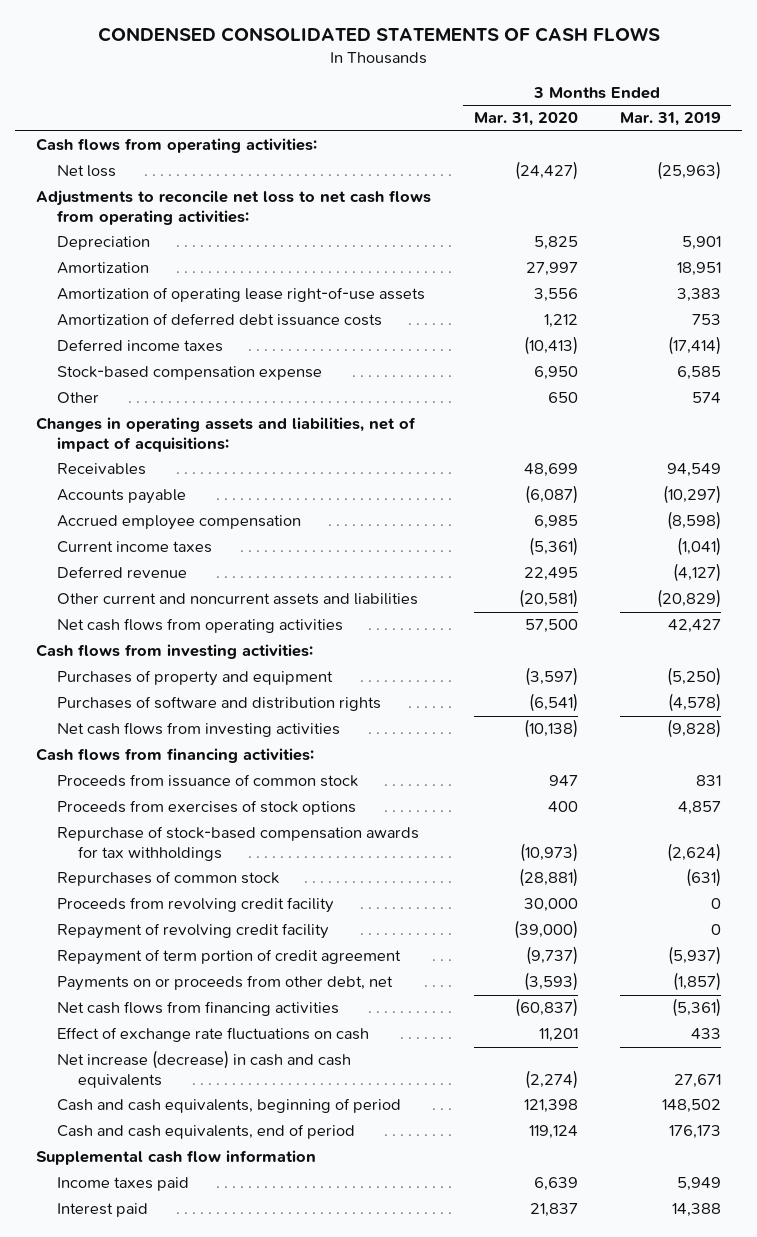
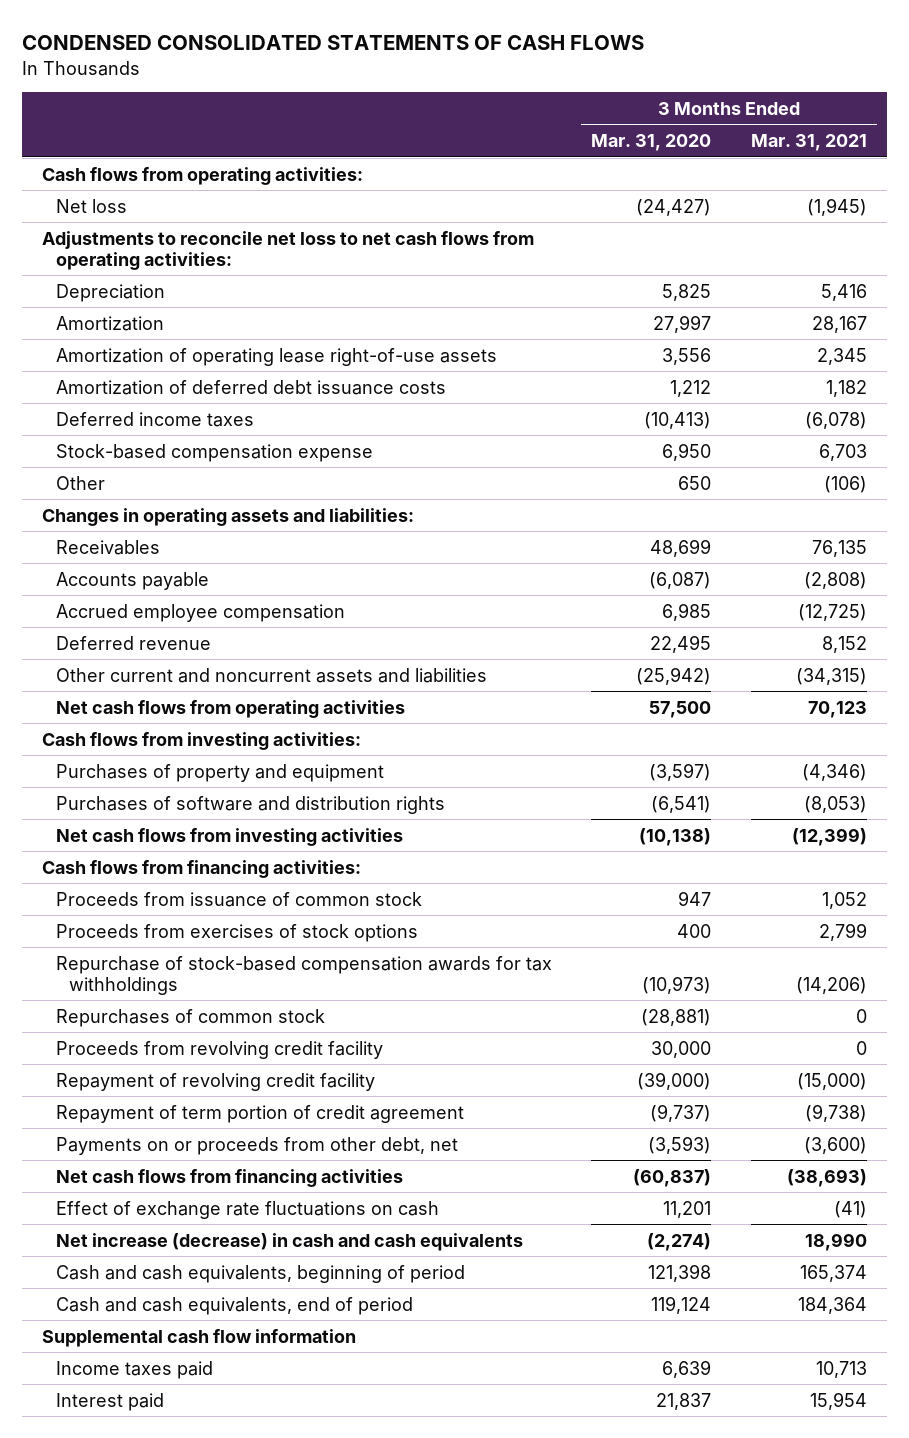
[619,112,721,127] Mar. 31, 2019 -> none
none -> [750,134,867,152] Mar. 31, 2021
[36,417,417,453] Changes in operating assets and liabilities, net of impact of acquisitions: -> [42,507,415,526] Changes in operating assets and liabilities:
[57,541,213,554] Current income taxes -> none
[518,589,578,609] (20,581) -> [636,666,712,685] (25,942)

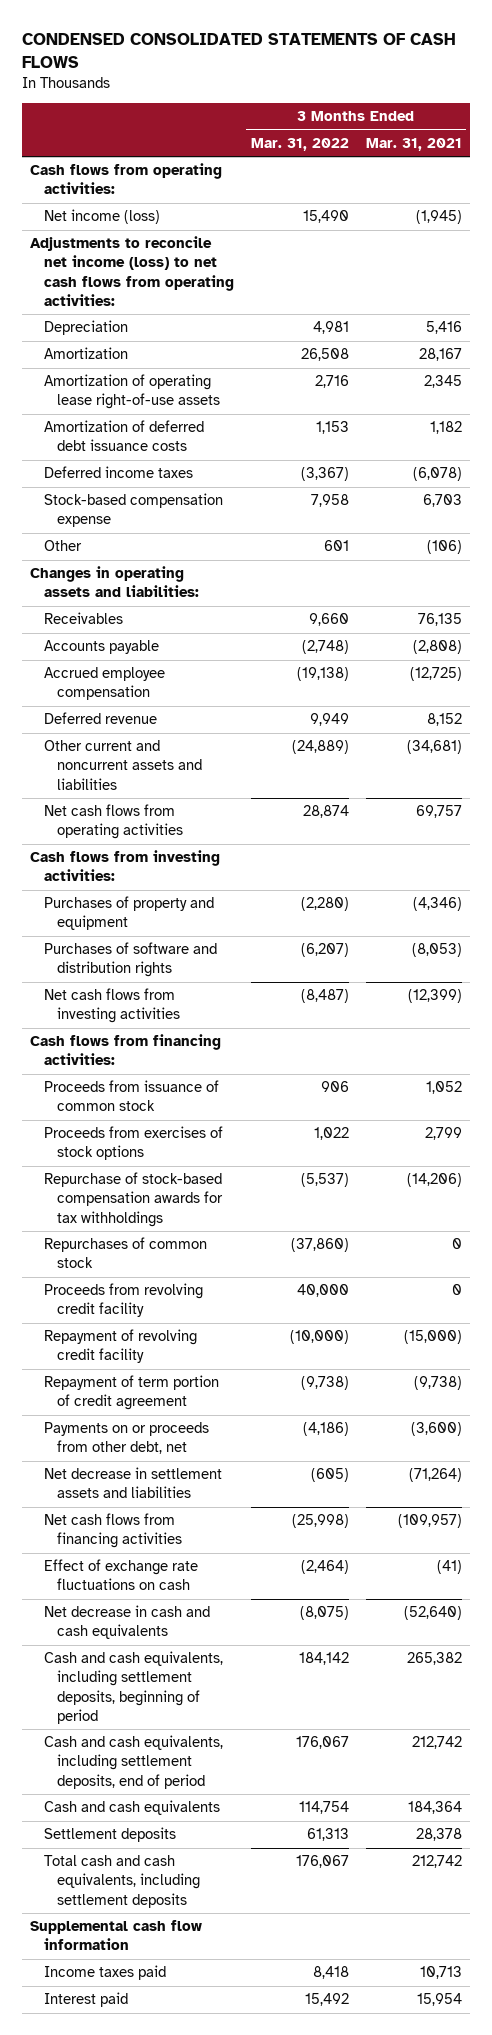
[591,134,712,152] Mar. 31, 2020 -> none
none -> [250,137,349,151] Mar. 31, 2022
[55,198,127,213] Net loss -> [43,209,160,225] Net income (loss)
[42,230,535,270] Adjustments to reconcile net loss to net cash flows from operating activities: -> [30,236,234,306] Adjustments to reconcile net income (loss) to net cash flows from operating activities:
[795,667,867,685] (34,315) -> [406,740,462,755] (34,681)
[807,700,867,718] 70,123 -> [415,805,462,819] 69,757
none -> [43,1467,222,1499] Net decrease in settlement assets and liabilities
[786,1168,867,1187] (38,693) -> [397,1514,462,1529] (109,957)
[55,1232,523,1251] Net increase (decrease) in cash and cash equivalents -> [43,1605,210,1640] Net decrease in cash and cash equivalents
[804,1232,867,1251] 18,990 -> [403,1606,462,1621] (52,640)
[55,1264,465,1283] Cash and cash equivalents, beginning of period -> [43,1651,223,1724] Cash and cash equivalents, including settlement deposits, beginning of period
[799,1264,867,1282] 165,374 -> [406,1652,462,1666] 265,382
[55,1296,413,1315] Cash and cash equivalents, end of period -> [43,1735,223,1789] Cash and cash equivalents, including settlement deposits, end of period
[797,1296,867,1314] 184,364 -> [411,1736,462,1750] 212,742
none -> [43,1800,220,1816] Cash and cash equivalents
none -> [43,1827,176,1843] Settlement deposits
none -> [43,1855,201,1908] Total cash and cash equivalents, including settlement deposits

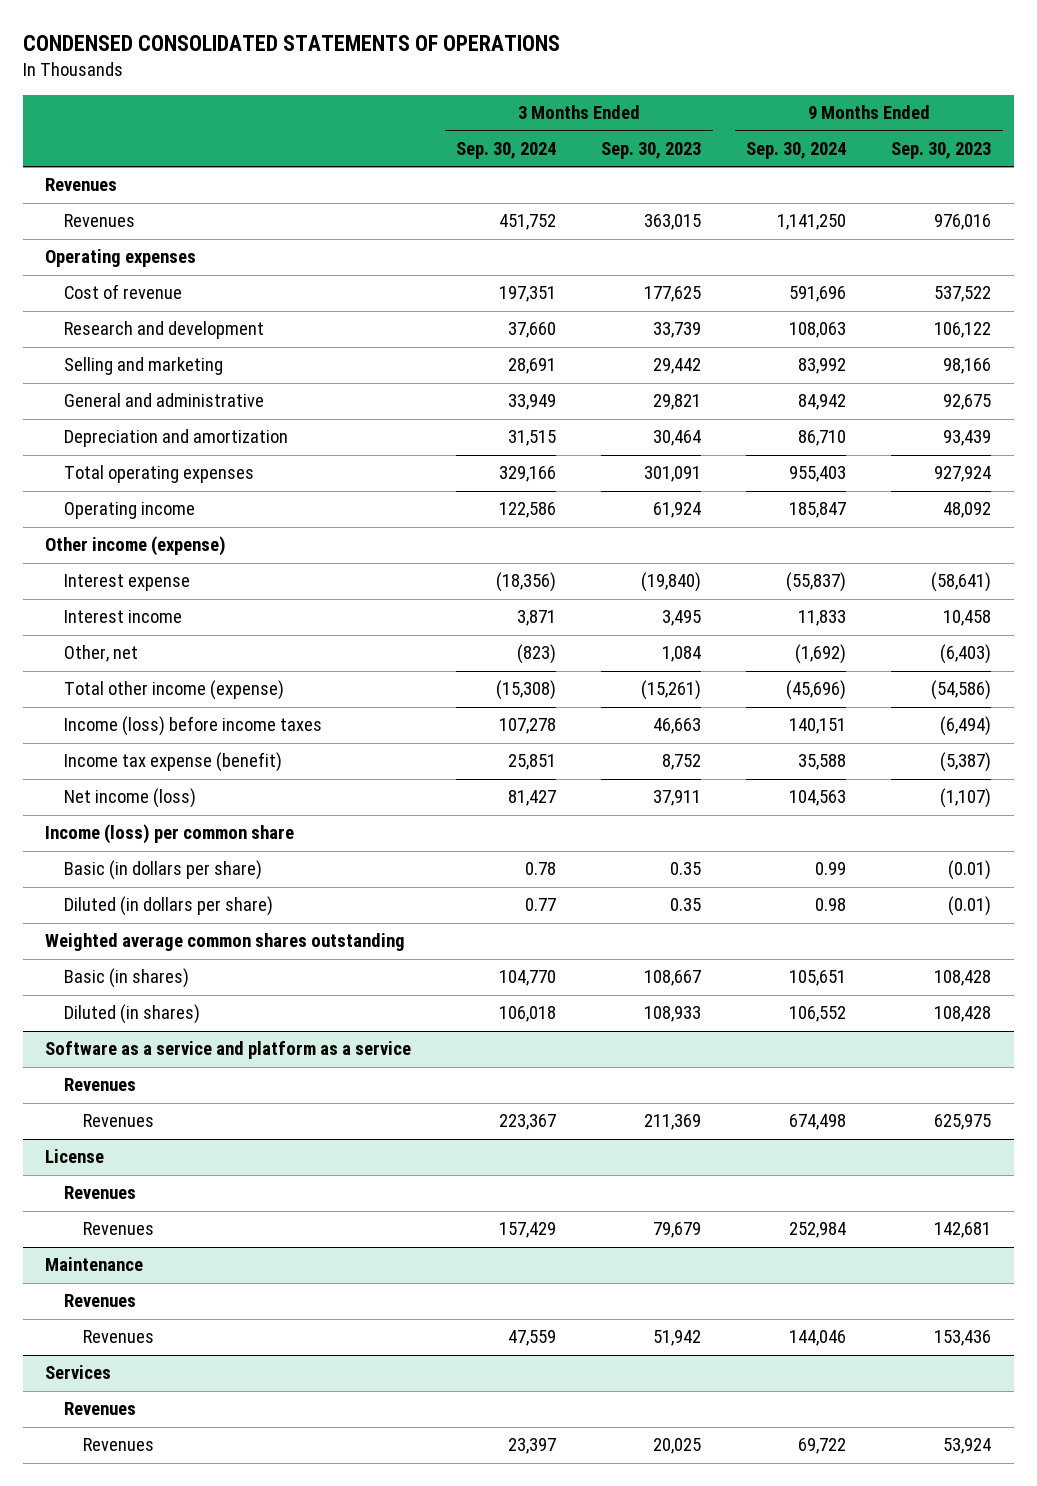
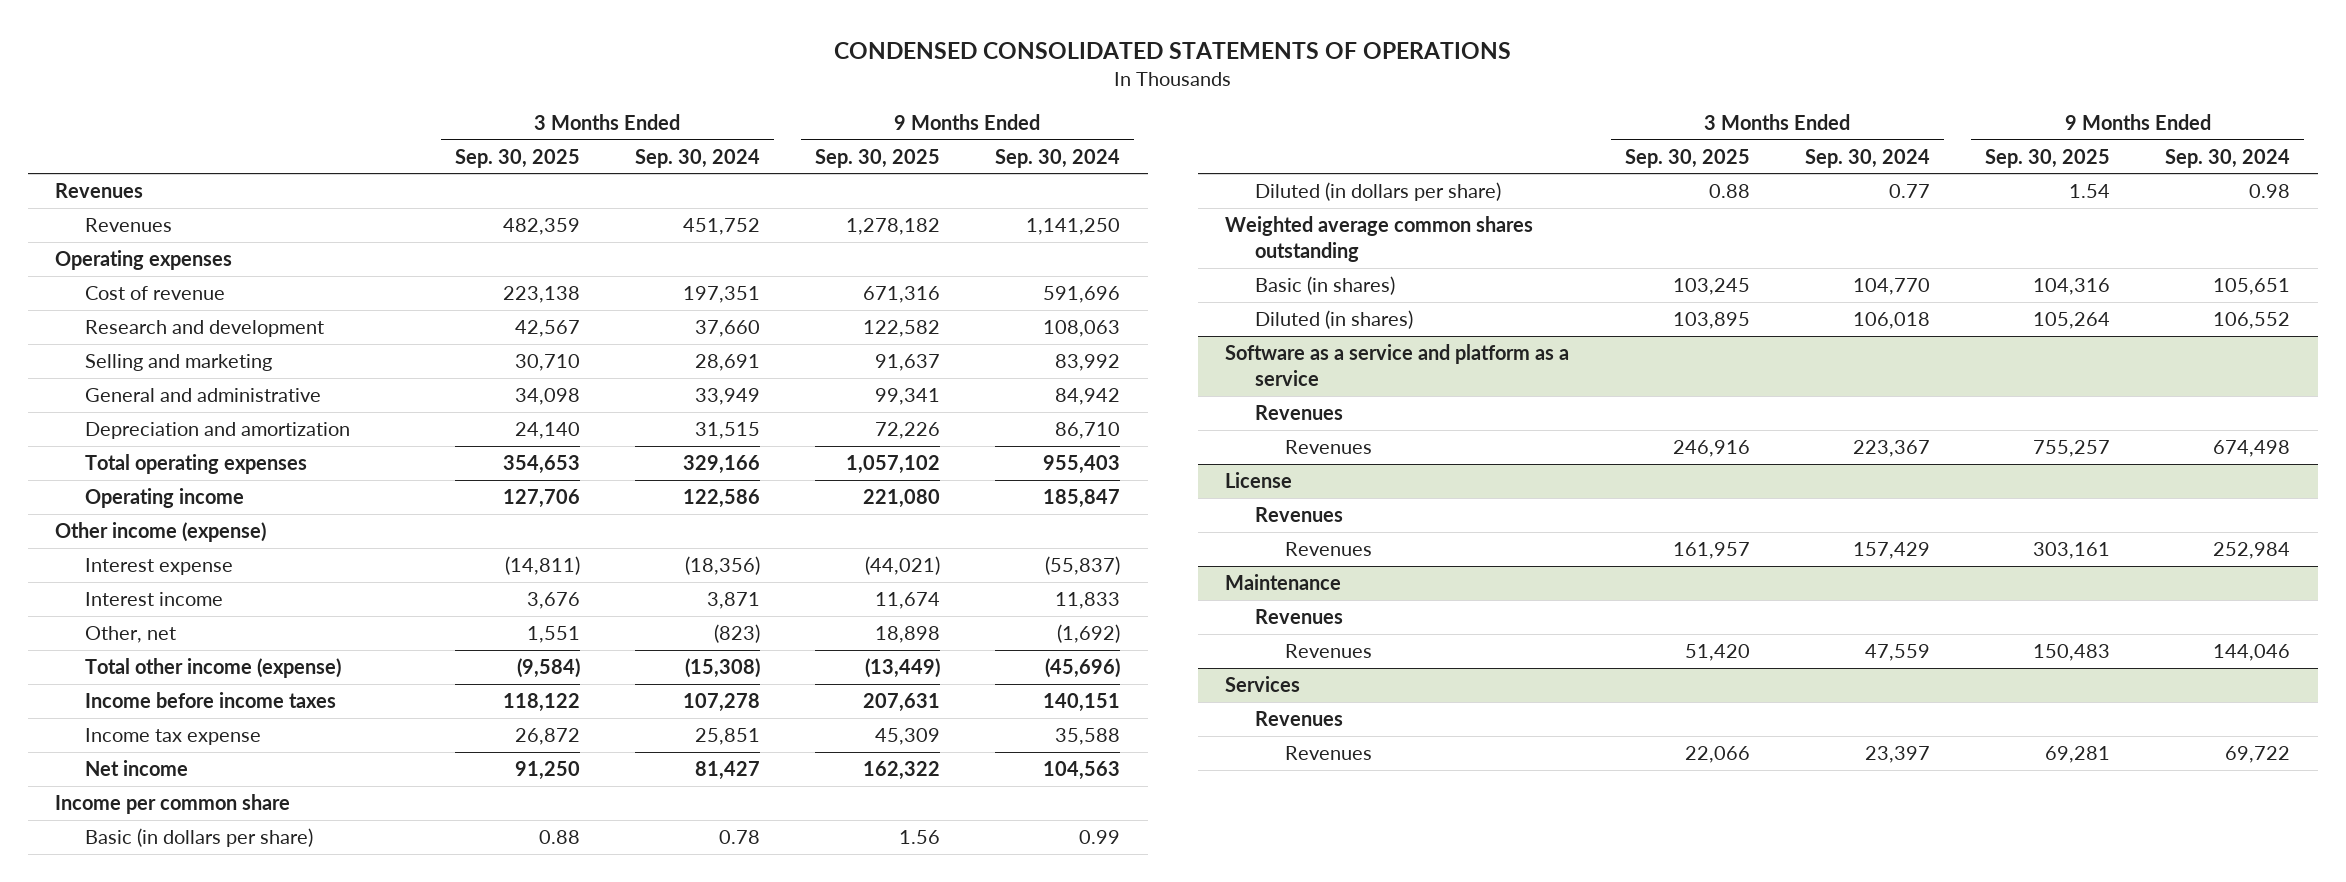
[601,141,702,159] Sep. 30, 2023 -> none
[891,141,992,159] Sep. 30, 2023 -> none
none -> [454,148,580,168] Sep. 30, 2025
none -> [814,148,940,168] Sep. 30, 2025
[64,716,323,737] Income (loss) before income taxes -> [84,692,336,709] Income before income taxes
[64,752,283,773] Income tax expense (benefit) -> [84,728,261,746] Income tax expense
[64,788,197,809] Net income (loss) -> [84,760,188,777] Net income
[45,824,295,845] Income (loss) per common share -> [55,794,291,815] Income per common share

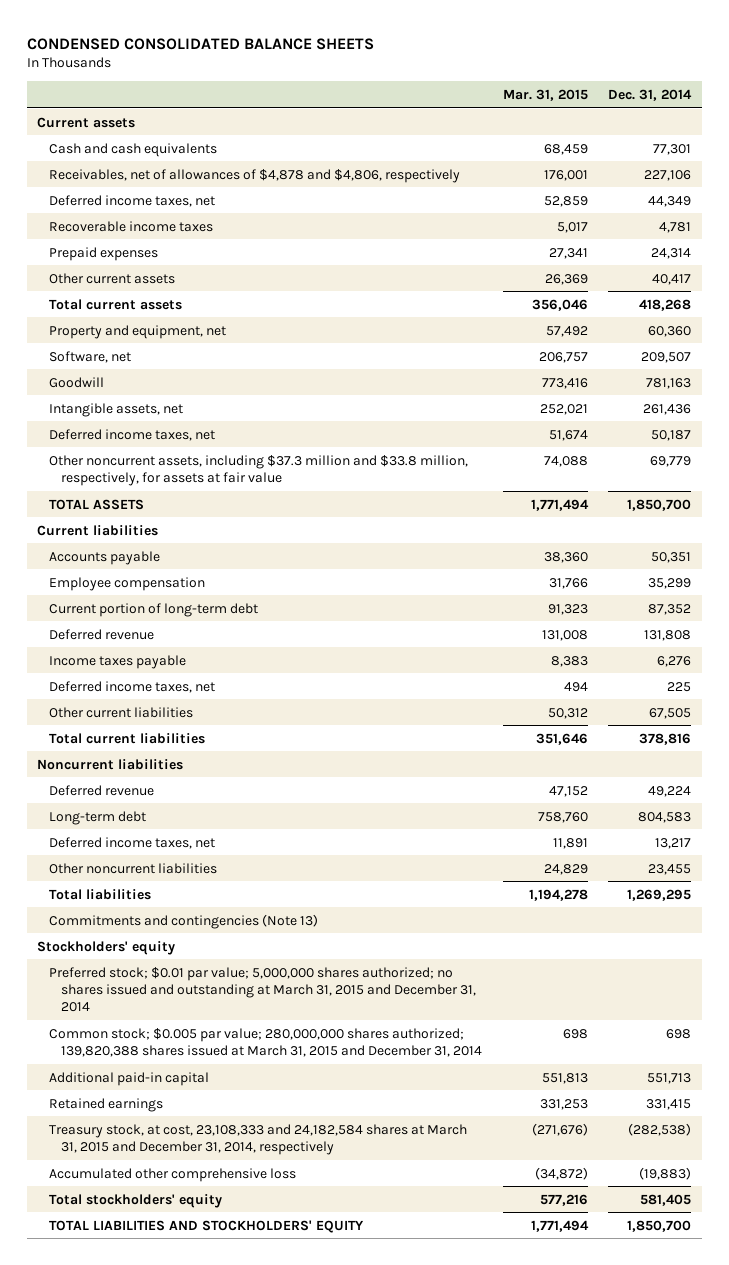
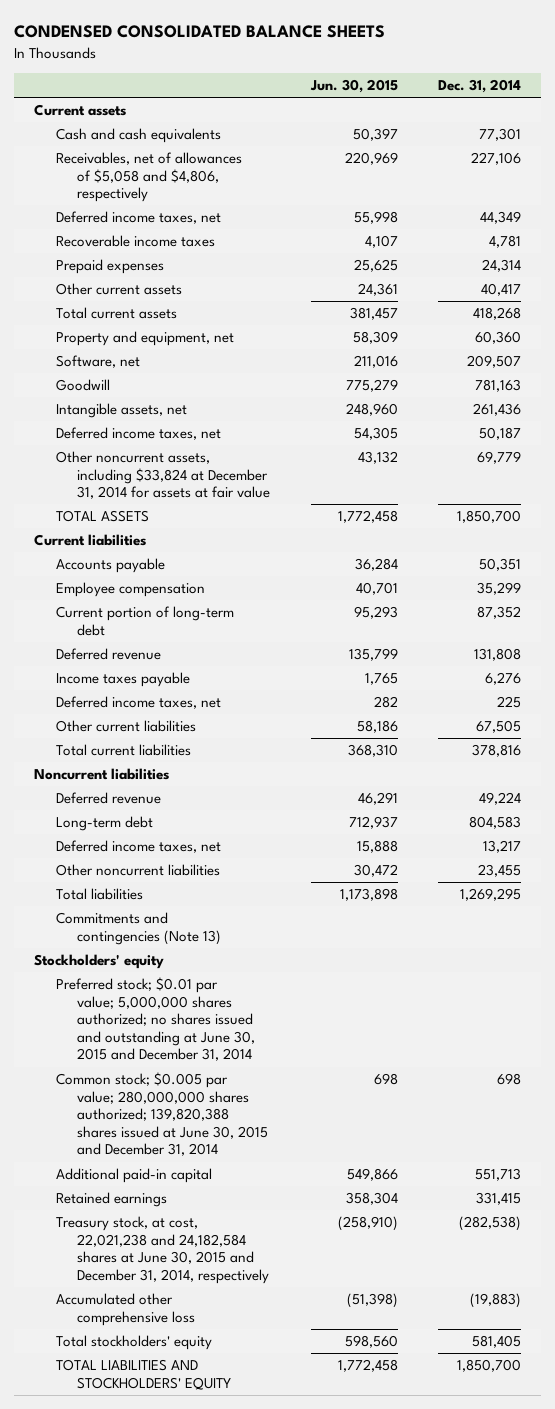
[502,88,588,101] Mar. 31, 2015 -> none
none -> [309,78,398,93] Jun. 30, 2015
[49,168,461,183] Receivables, net of allowances of $4,878 and $4,806, respectively -> [55,152,242,203] Receivables, net of allowances of $5,058 and $4,806, respectively
[49,454,469,486] Other noncurrent assets, including $37.3 million and $33.8 million, respectively, for assets at fair value -> [55,451,271,500] Other noncurrent assets, including $33,824 at December 31, 2014 for assets at fair value
[49,966,476,1012] Preferred stock; $0.01 par value; 5,000,000 shares authorized; no shares issued and outstanding at March 31, 2015 and December 31, 2014 -> [55,977,256,1062] Preferred stock; $0.01 par value; 5,000,000 shares authorized; no shares issued and outstanding at June 30, 2015 and December 31, 2014
[49,1027,482,1057] Common stock; $0.005 par value; 280,000,000 shares authorized; 139,820,388 shares issued at March 31, 2015 and December 31, 2014 -> [55,1072,269,1157] Common stock; $0.005 par value; 280,000,000 shares authorized; 139,820,388 shares issued at June 30, 2015 and December 31, 2014
[49,1123,468,1155] Treasury stock, at cost, 23,108,333 and 24,182,584 shares at March 31, 2015 and December 31, 2014, respectively -> [55,1216,270,1284] Treasury stock, at cost, 22,021,238 and 24,182,584 shares at June 30, 2015 and December 31, 2014, respectively

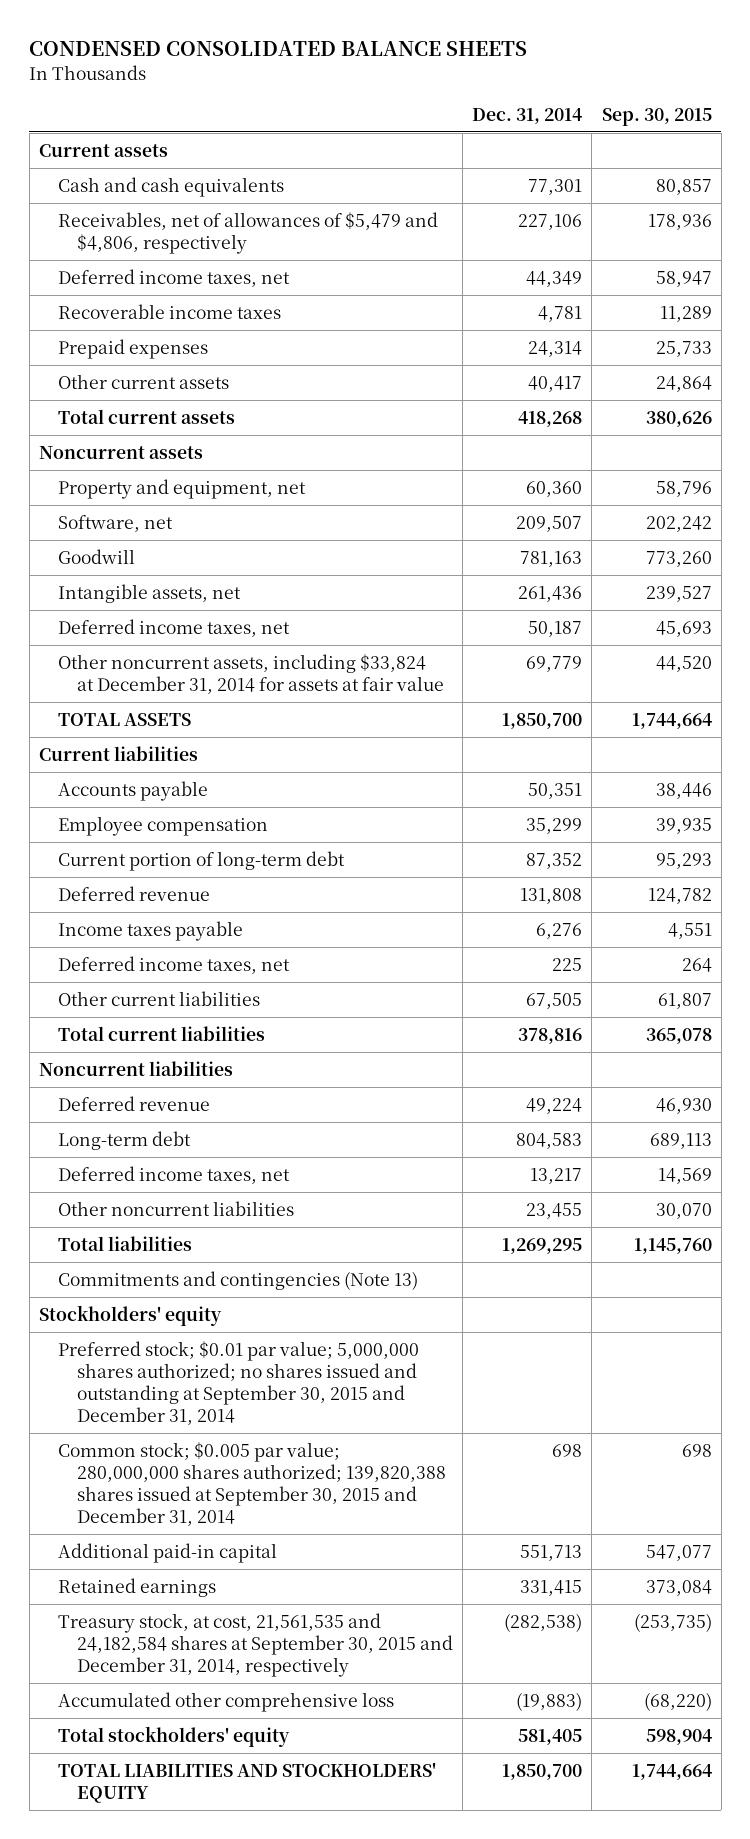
[309,78,398,93] Jun. 30, 2015 -> none
none -> [601,107,712,126] Sep. 30, 2015
[55,152,242,203] Receivables, net of allowances of $5,058 and $4,806, respectively -> [57,211,438,254] Receivables, net of allowances of $5,479 and $4,806, respectively
none -> [38,445,203,459] Noncurrent assets
[55,977,256,1062] Preferred stock; $0.01 par value; 5,000,000 shares authorized; no shares issued and outstanding at June 30, 2015 and December 31, 2014 -> [57,1340,419,1425] Preferred stock; $0.01 par value; 5,000,000 shares authorized; no shares issued and outstanding at September 30, 2015 and December 31, 2014
[55,1072,269,1157] Common stock; $0.005 par value; 280,000,000 shares authorized; 139,820,388 shares issued at June 30, 2015 and December 31, 2014 -> [57,1441,446,1526] Common stock; $0.005 par value; 280,000,000 shares authorized; 139,820,388 shares issued at September 30, 2015 and December 31, 2014
[55,1216,270,1284] Treasury stock, at cost, 22,021,238 and 24,182,584 shares at June 30, 2015 and December 31, 2014, respectively -> [57,1612,453,1677] Treasury stock, at cost, 21,561,535 and 24,182,584 shares at September 30, 2015 and December 31, 2014, respectively

